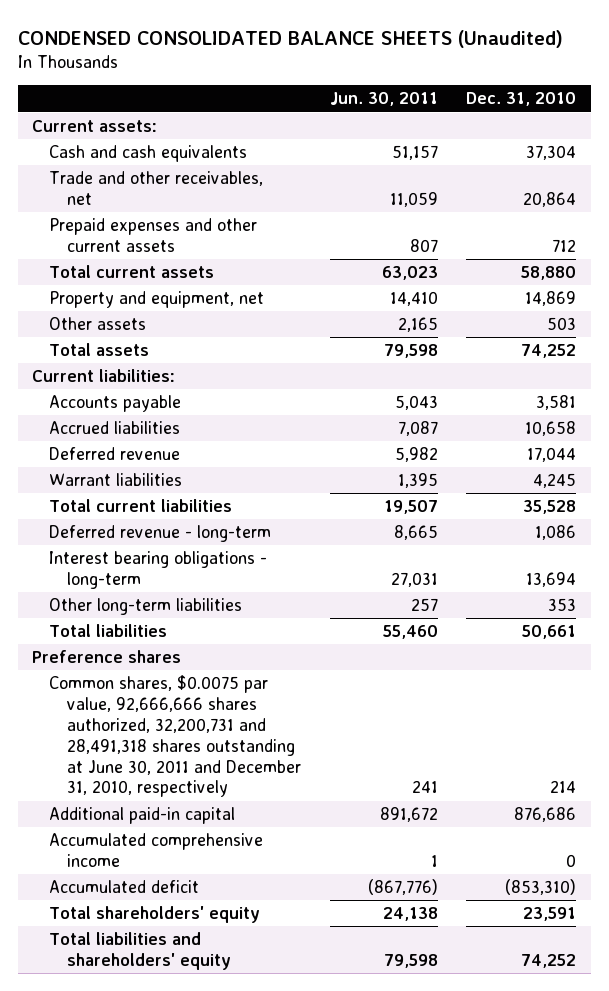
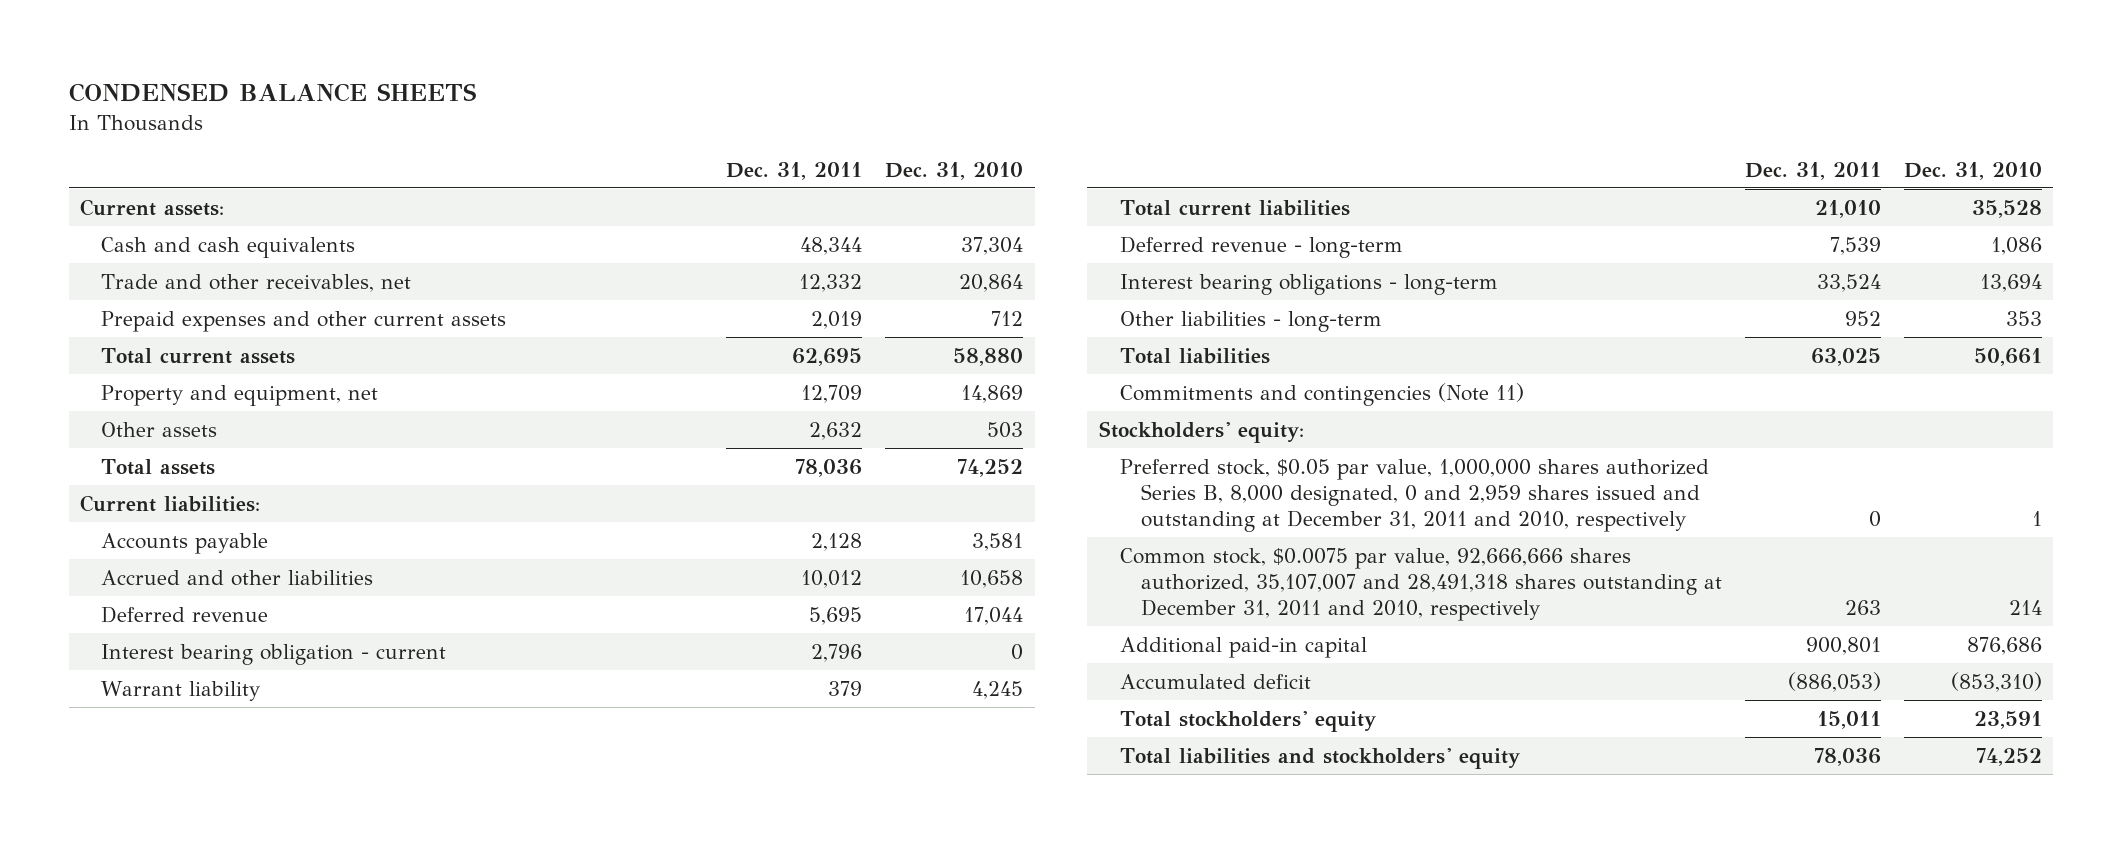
[17,29,563,48] CONDENSED CONSOLIDATED BALANCE SHEETS (Unaudited) -> [68,83,476,103] CONDENSED BALANCE SHEETS
[329,92,438,107] Jun. 30, 2011 -> none
none -> [726,161,863,180] Dec. 31, 2011
[49,421,181,435] Accrued liabilities -> [101,569,374,586] Accrued and other liabilities
none -> [101,643,447,665] Interest bearing obligation - current
[49,473,183,487] Warrant liabilities -> [101,680,261,701] Warrant liability
[49,598,243,616] Other long-term liabilities -> [1120,310,1383,332] Other liabilities - long-term
[32,650,182,664] Preference shares -> none
none -> [1120,382,1525,406] Commitments and contingencies (Note 11)
none -> [1098,420,1304,443] Stockholders' equity:
none -> [1120,458,1710,532] Preferred stock, $0.05 par value, 1,000,000 shares authorized Series B, 8,000 designated, 0 and 2,959 shares issued and outstanding at December 31, 2011 and 2010, respectively
[49,675,301,798] Common shares, $0.0075 par value, 92,666,666 shares authorized, 32,200,731 and 28,491,318 shares outstanding at June 30, 2011 and December 31, 2010, respectively -> [1120,547,1723,621] Common stock, $0.0075 par value, 92,666,666 shares authorized, 35,107,007 and 28,491,318 shares outstanding at December 31, 2011 and 2010, respectively
[49,833,264,867] Accumulated comprehensive income -> none
[49,906,261,924] Total shareholders' equity -> [1120,710,1377,732] Total stockholders' equity
[49,932,231,970] Total liabilities and shareholders' equity -> [1120,747,1521,769] Total liabilities and stockholders' equity

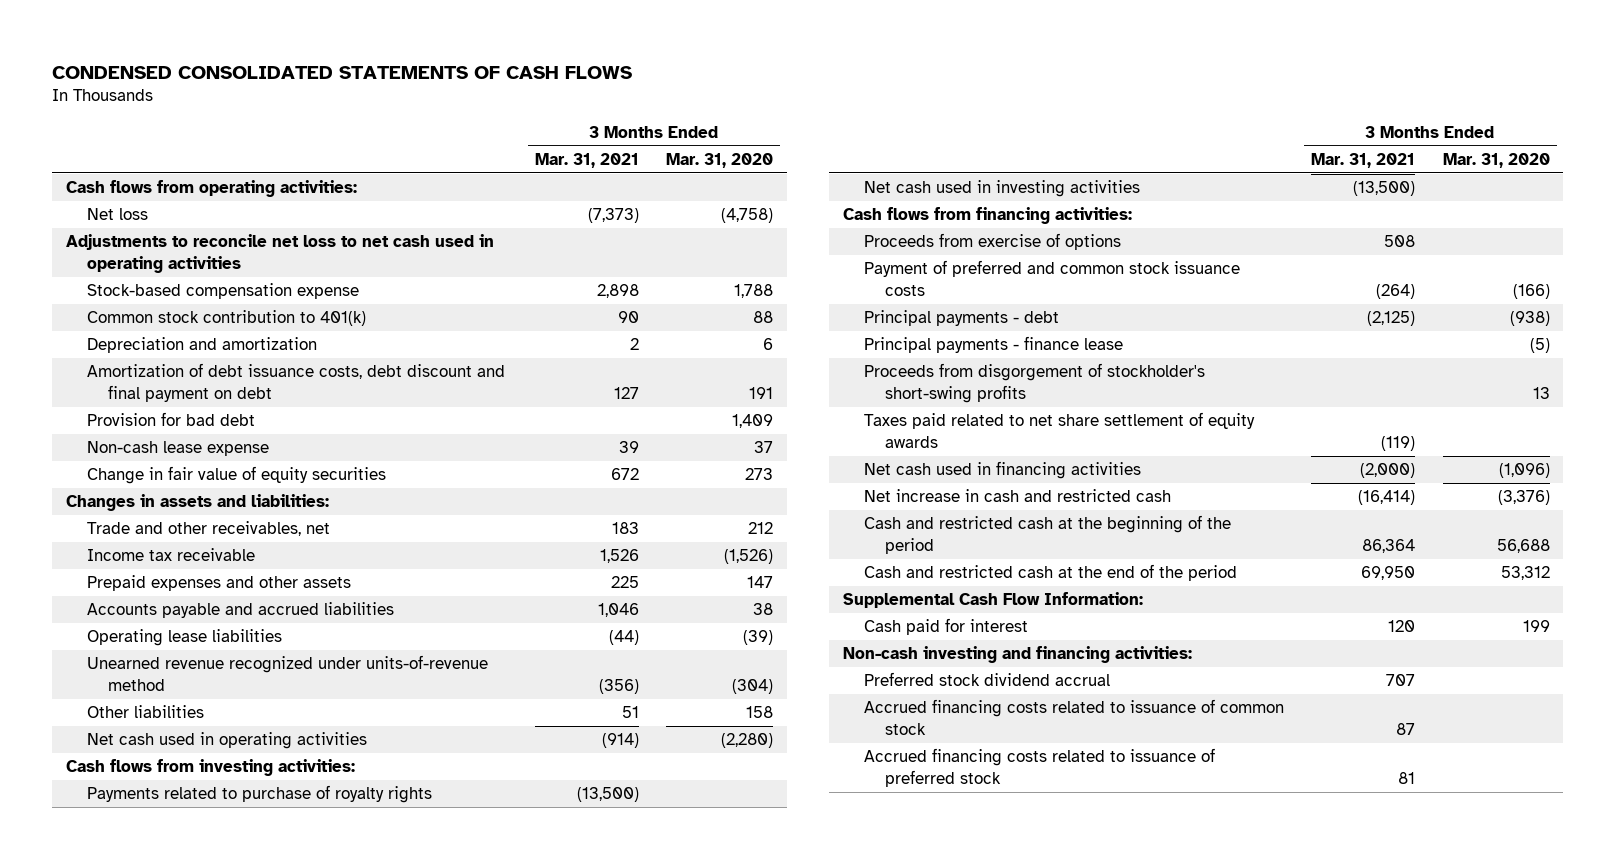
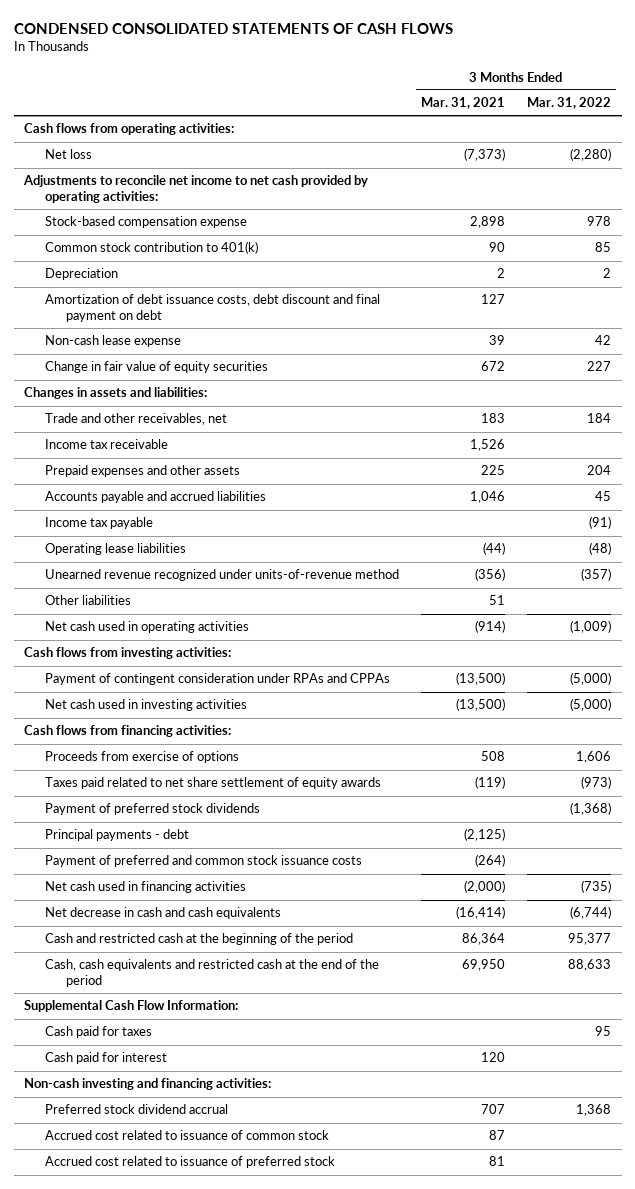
[666,152,774,168] Mar. 31, 2020 -> none
none -> [526,97,611,110] Mar. 31, 2022
[66,234,495,274] Adjustments to reconcile net loss to net cash used in operating activities -> [23,175,369,204] Adjustments to reconcile net income to net cash provided by operating activities:
[87,337,318,354] Depreciation and amortization -> none
none -> [45,268,119,281] Depreciation
[87,412,256,427] Provision for bad debt -> none
none -> [45,517,154,530] Income tax payable
[87,785,433,804] Payments related to purchase of royalty rights -> [45,673,391,686] Payment of contingent consideration under RPAs and CPPAs
[863,336,1123,354] Principal payments - finance lease -> none
[863,363,1205,404] Proceeds from disgorgement of stockholder's short-swing profits -> none
none -> [45,803,261,816] Payment of preferred stock dividends
[863,310,1059,327] Principal payments - debt -> [45,829,190,842] Principal payments - debt
[863,260,1240,297] Payment of preferred and common stock issuance costs -> [45,855,363,868] Payment of preferred and common stock issuance costs
[863,489,1171,503] Net increase in cash and restricted cash -> [45,907,282,920] Net decrease in cash and cash equivalents
[863,564,1237,582] Cash and restricted cash at the end of the period -> [45,959,380,988] Cash, cash equivalents and restricted cash at the end of the period
none -> [45,1026,153,1039] Cash paid for taxes
[863,699,1284,736] Accrued financing costs related to issuance of common stock -> [45,1130,330,1141] Accrued cost related to issuance of common stock
[863,748,1215,788] Accrued financing costs related to issuance of preferred stock -> [45,1156,336,1169] Accrued cost related to issuance of preferred stock

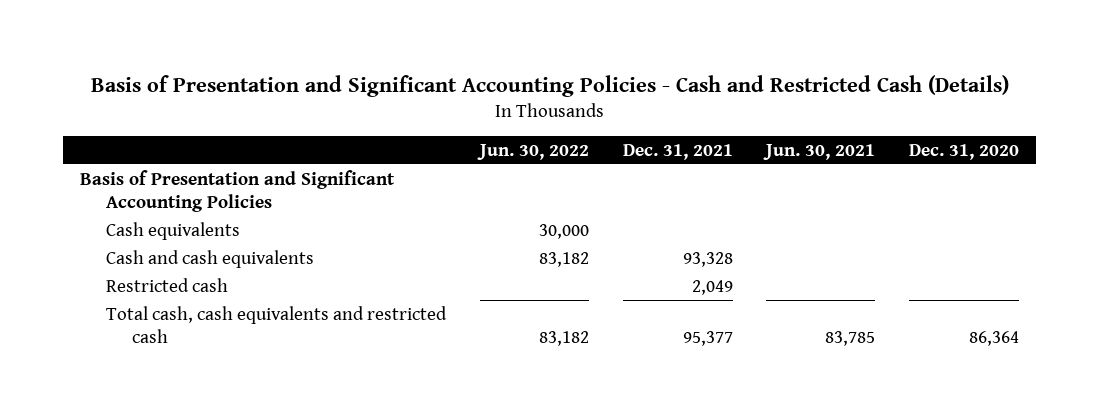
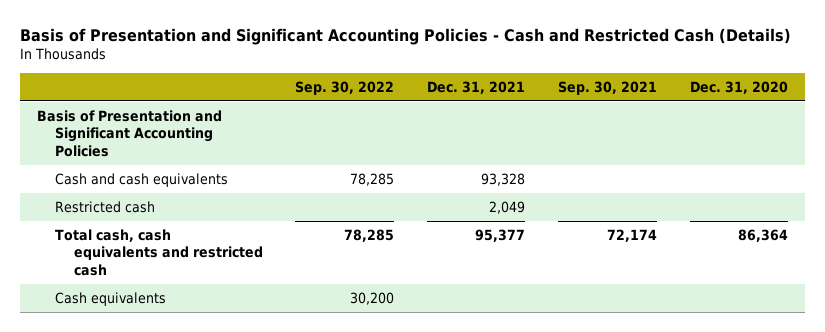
[476,143,589,160] Jun. 30, 2022 -> none
[763,143,876,160] Jun. 30, 2021 -> none
none -> [295,80,395,95] Sep. 30, 2022
none -> [558,80,658,95] Sep. 30, 2021
[105,221,240,240] Cash equivalents -> [55,291,167,306] Cash equivalents

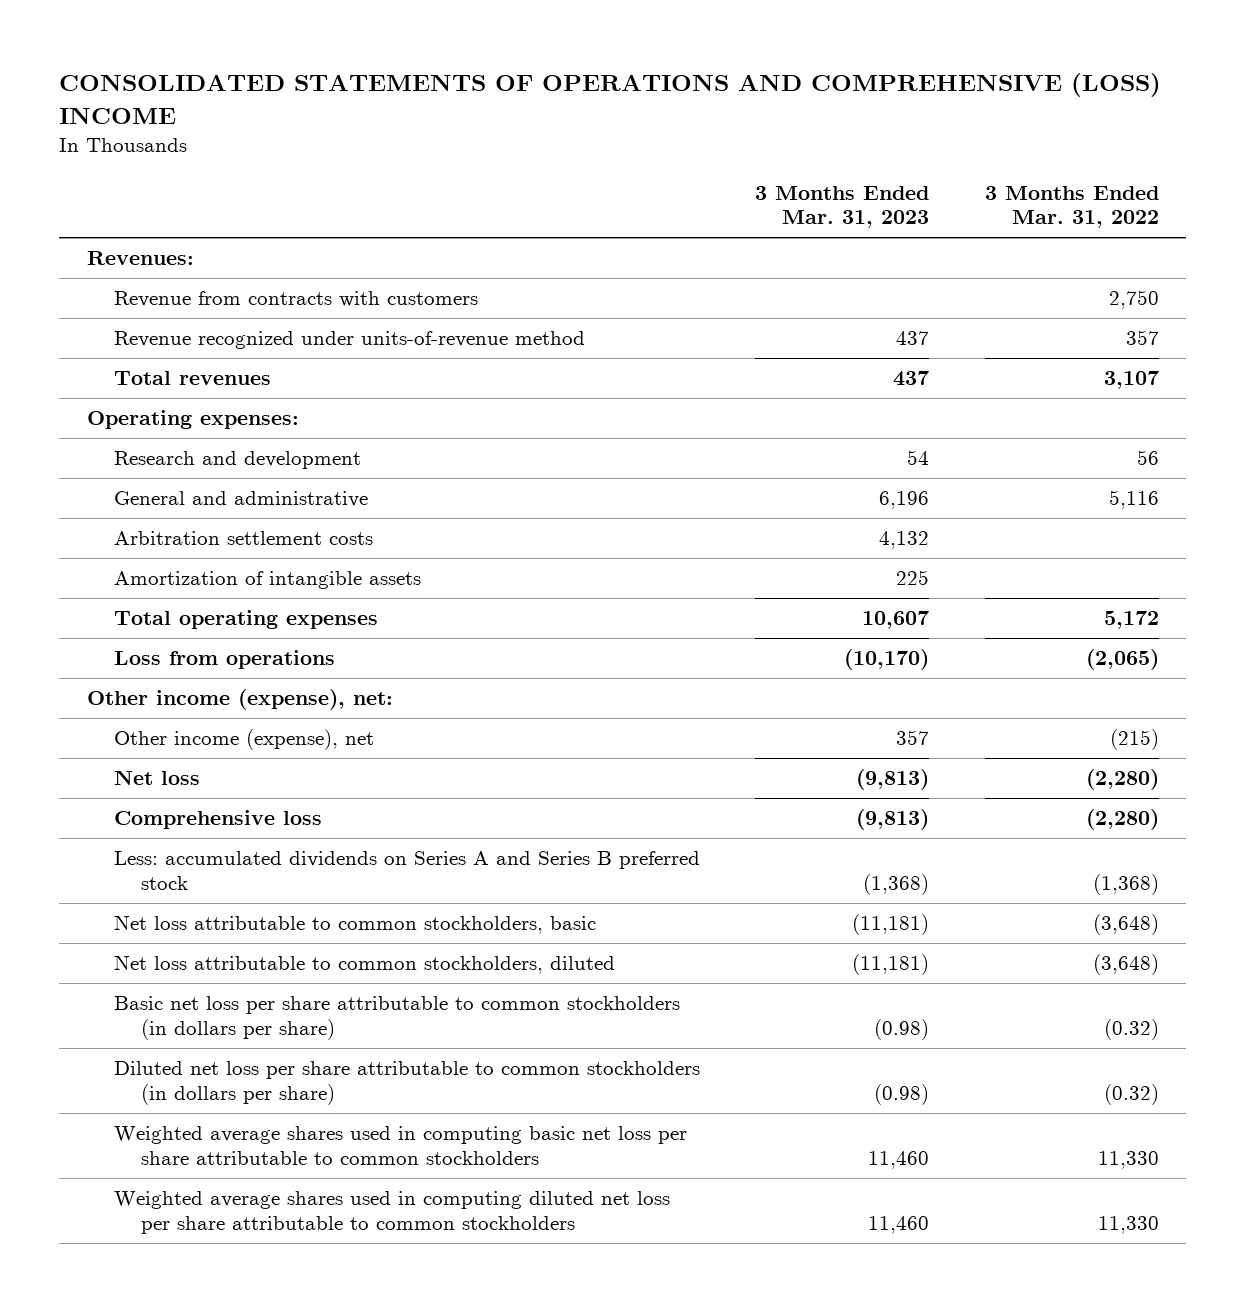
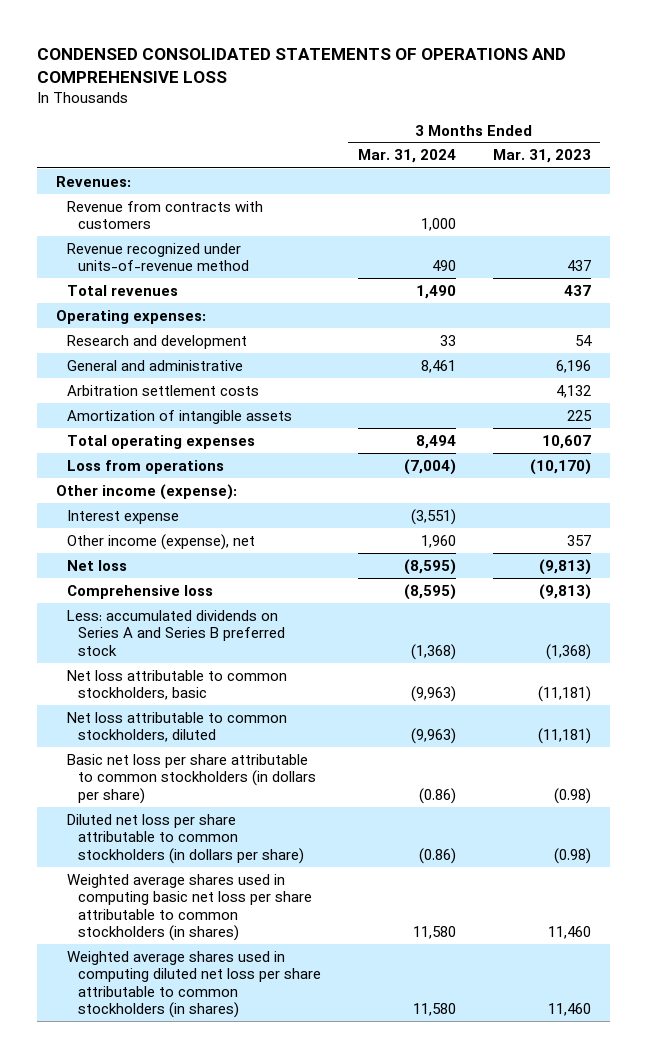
[59,73,1162,124] CONSOLIDATED STATEMENTS OF OPERATIONS AND COMPREHENSIVE (LOSS) INCOME -> [37,48,567,84] CONDENSED CONSOLIDATED STATEMENTS OF OPERATIONS AND COMPREHENSIVE LOSS
[984,185,1159,229] 3 Months Ended Mar. 31, 2022 -> none
none -> [357,149,456,164] Mar. 31, 2024
[86,689,393,711] Other income (expense), net: -> [55,483,237,500] Other income (expense):
none -> [66,509,179,524] Interest expense
[114,1126,688,1166] Weighted average shares used in computing basic net loss per share attributable to common stockholders -> [66,873,312,942] Weighted average shares used in computing basic net loss per share attributable to common stockholders (in shares)
[114,1191,671,1235] Weighted average shares used in computing diluted net loss per share attributable to common stockholders -> [66,950,321,1019] Weighted average shares used in computing diluted net loss per share attributable to common stockholders (in shares)

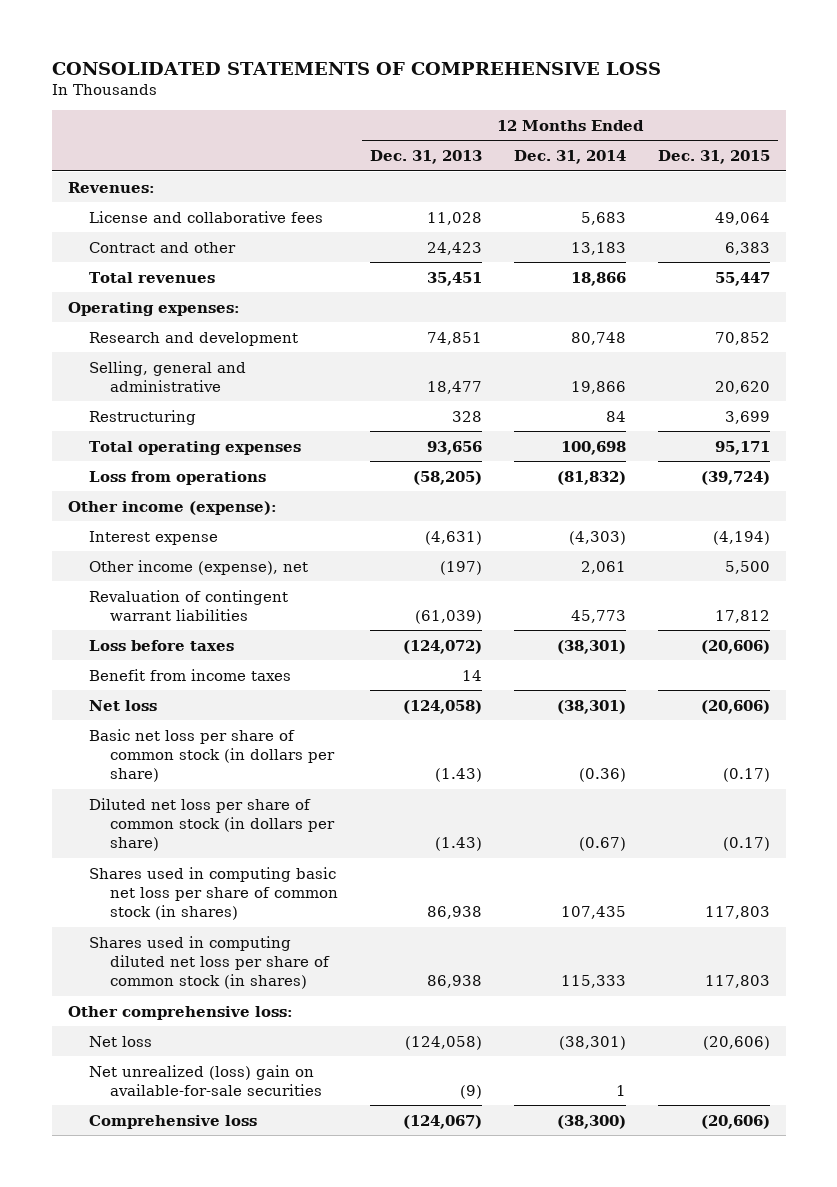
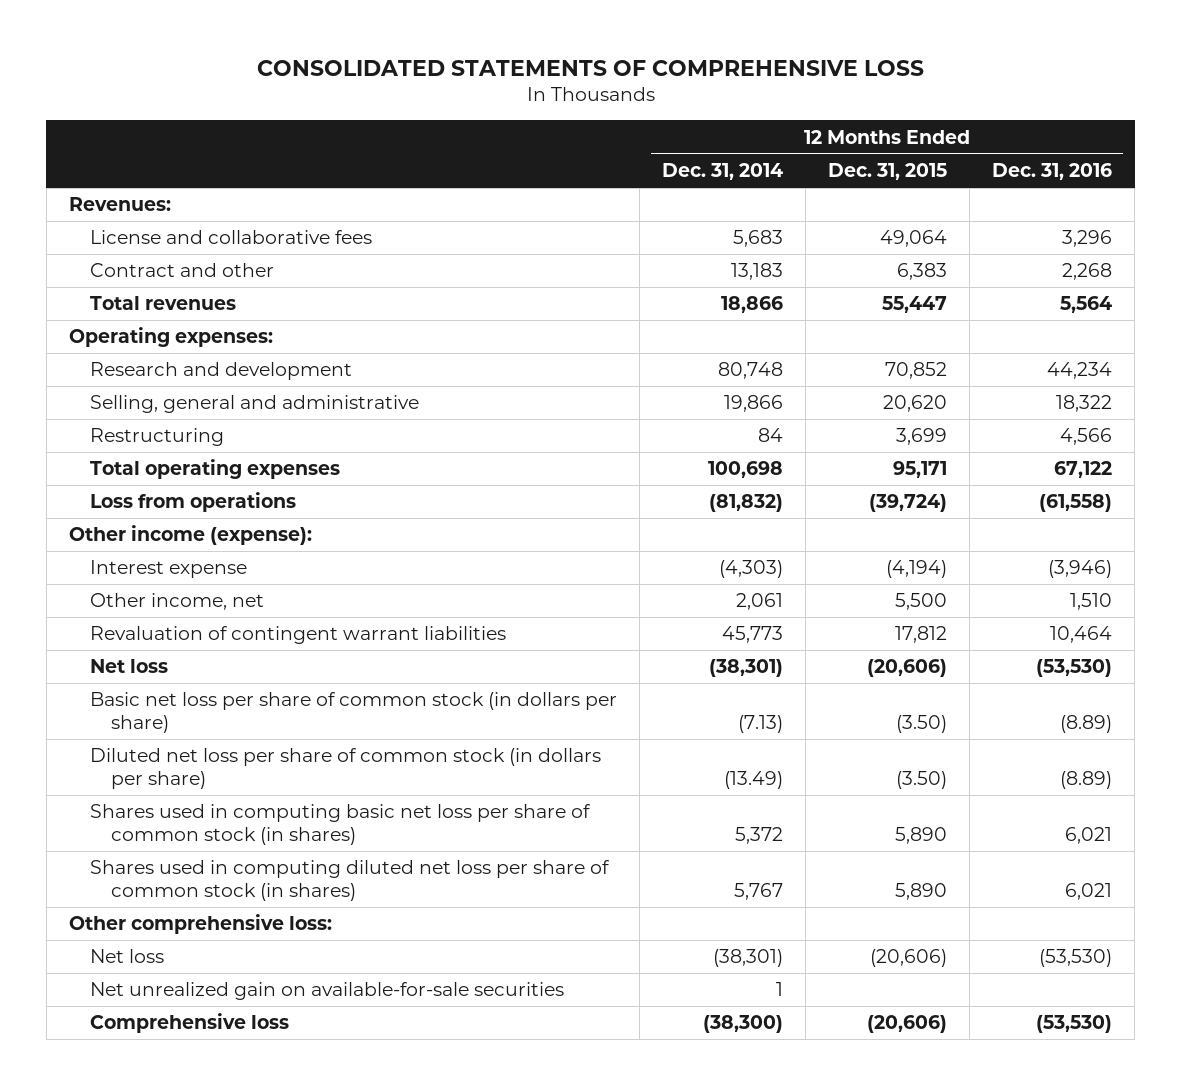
[369,150,482,165] Dec. 31, 2013 -> none
none -> [992,163,1113,181] Dec. 31, 2016
[88,559,308,575] Other income (expense), net -> [89,593,264,611] Other income, net
[88,639,234,651] Loss before taxes -> none
[88,668,291,681] Benefit from income taxes -> none
[578,767,626,782] (0.36) -> [737,714,783,733] (7.13)
[722,767,770,782] (0.17) -> [896,714,948,733] (3.50)
[578,836,626,851] (0.67) -> [723,770,783,789] (13.49)
[722,836,770,851] (0.17) -> [896,770,948,789] (3.50)
[560,905,626,919] 107,435 -> [734,826,783,844] 5,372
[704,905,770,919] 117,803 -> [895,826,948,844] 5,890
[560,974,626,988] 115,333 -> [733,882,783,900] 5,767
[704,974,770,988] 117,803 -> [895,882,948,900] 5,890
[88,1064,322,1096] Net unrealized (loss) gain on available-for-sale securities -> [89,982,564,1001] Net unrealized gain on available-for-sale securities

